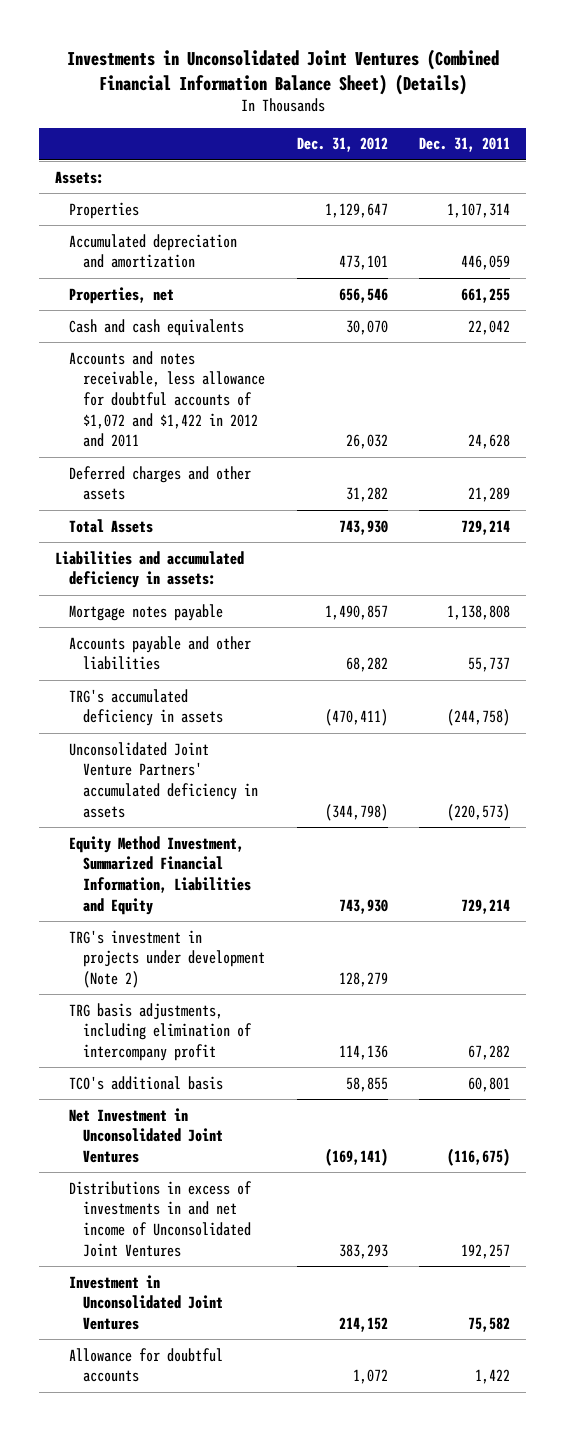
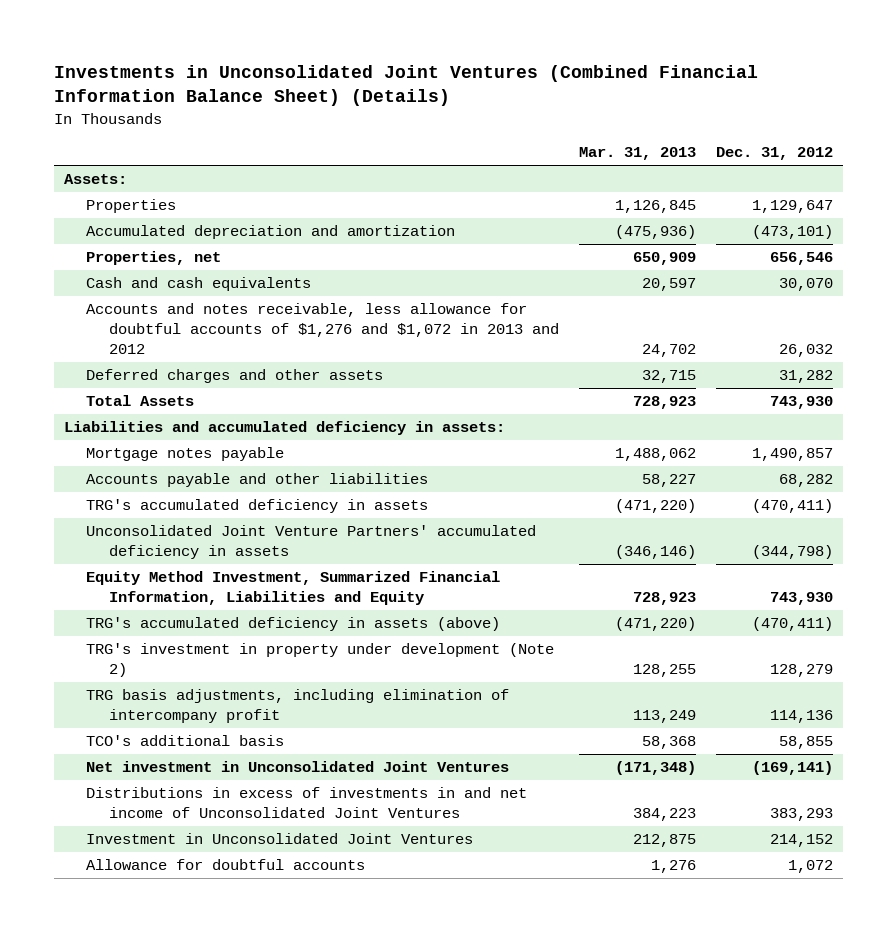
[419,137,511,153] Dec. 31, 2011 -> none
none -> [578,147,696,161] Mar. 31, 2013
[338,255,388,271] 473,101 -> [751,225,833,240] (473,101)
[69,350,265,448] Accounts and notes receivable, less allowance for doubtful accounts of $1,072 and $1,422 in 2012 and 2011 -> [86,303,559,355] Accounts and notes receivable, less allowance for doubtful accounts of $1,276 and $1,072 in 2013 and 2012
none -> [86,617,501,632] TRG's accumulated deficiency in assets (above)
[69,929,265,988] TRG's investment in projects under development (Note 2) -> [86,643,555,678] TRG's investment in property under development (Note 2)
[69,1107,223,1163] Net Investment in Unconsolidated Joint Ventures -> [86,761,510,773] Net investment in Unconsolidated Joint Ventures

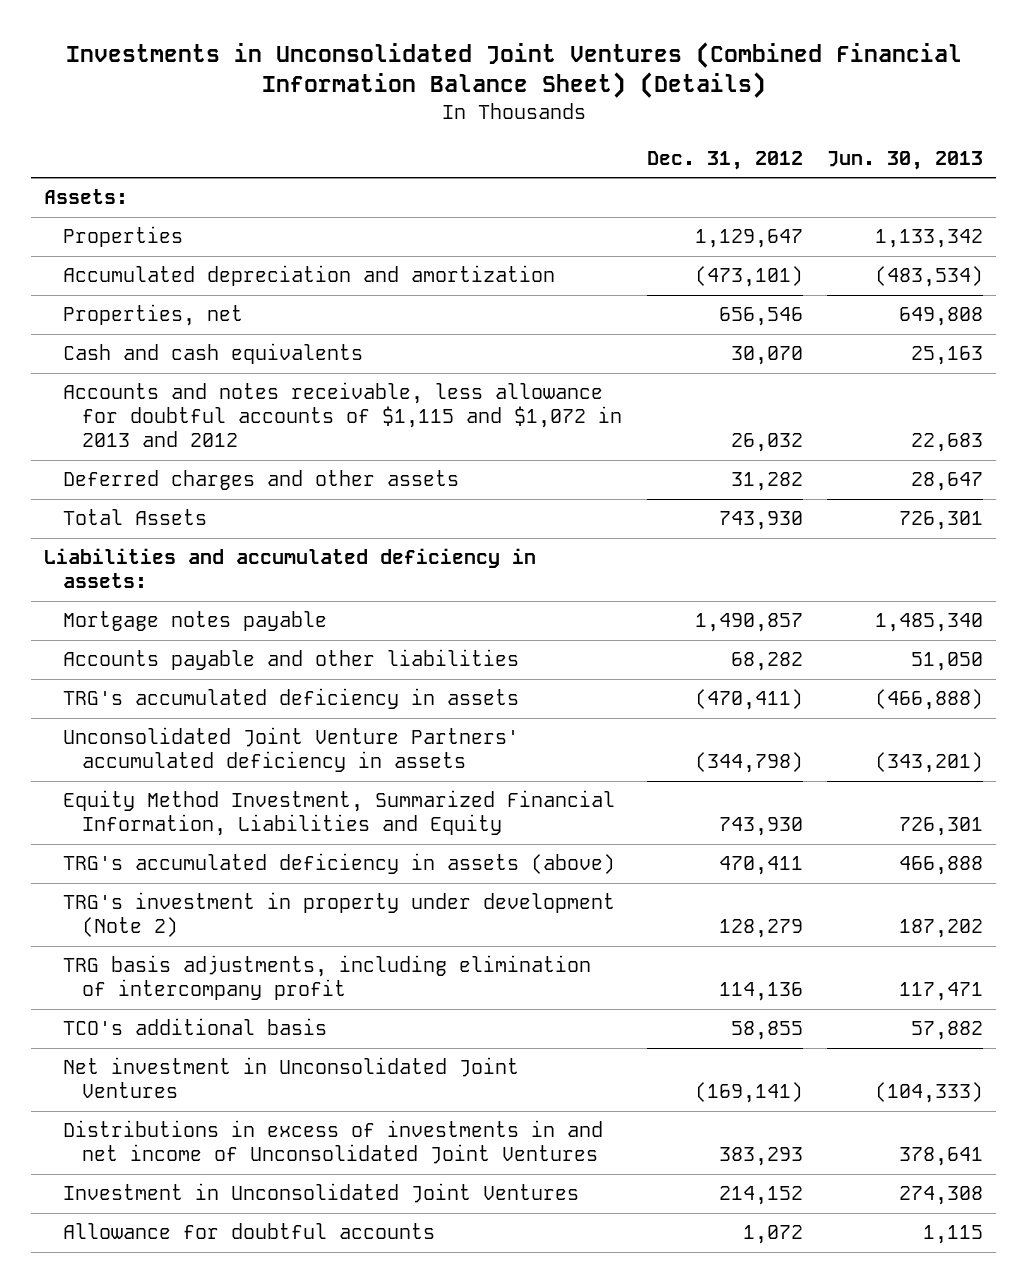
[578,147,696,161] Mar. 31, 2013 -> none
none -> [827,150,984,170] Jun. 30, 2013
[86,303,559,355] Accounts and notes receivable, less allowance for doubtful accounts of $1,276 and $1,072 in 2013 and 2012 -> [63,382,623,448] Accounts and notes receivable, less allowance for doubtful accounts of $1,115 and $1,072 in 2013 and 2012
[751,617,833,632] (470,411) -> [718,856,803,876] 470,411

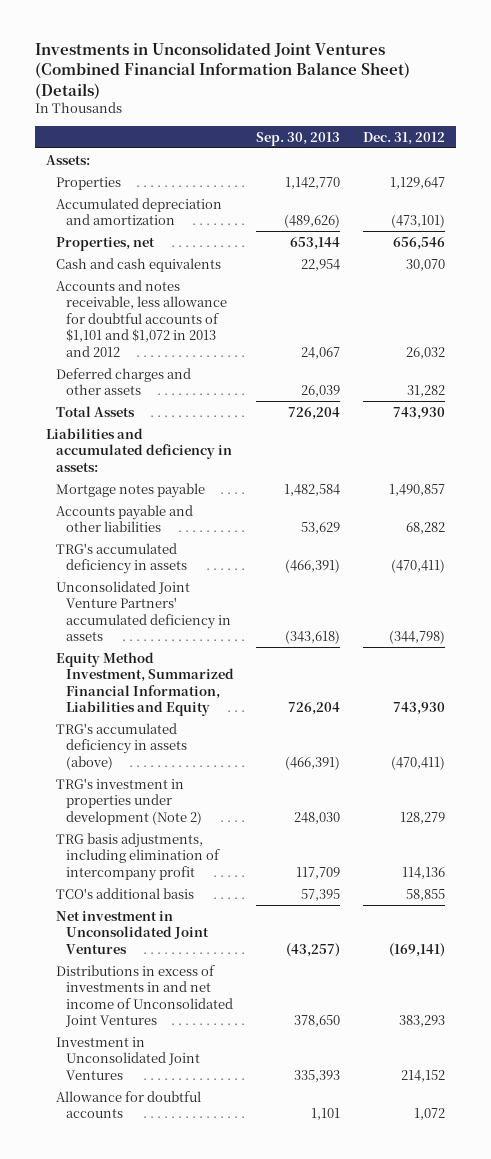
[827,150,984,170] Jun. 30, 2013 -> none
none -> [256,131,341,146] Sep. 30, 2013
[63,382,623,448] Accounts and notes receivable, less allowance for doubtful accounts of $1,115 and $1,072 in 2013 and 2012 -> [55,279,227,357] Accounts and notes receivable, less allowance for doubtful accounts of $1,101 and $1,072 in 2013 and 2012
[718,856,803,876] 470,411 -> [390,755,445,770] (470,411)
[63,892,616,938] TRG's investment in property under development (Note 2) -> [55,777,202,825] TRG's investment in properties under development (Note 2)

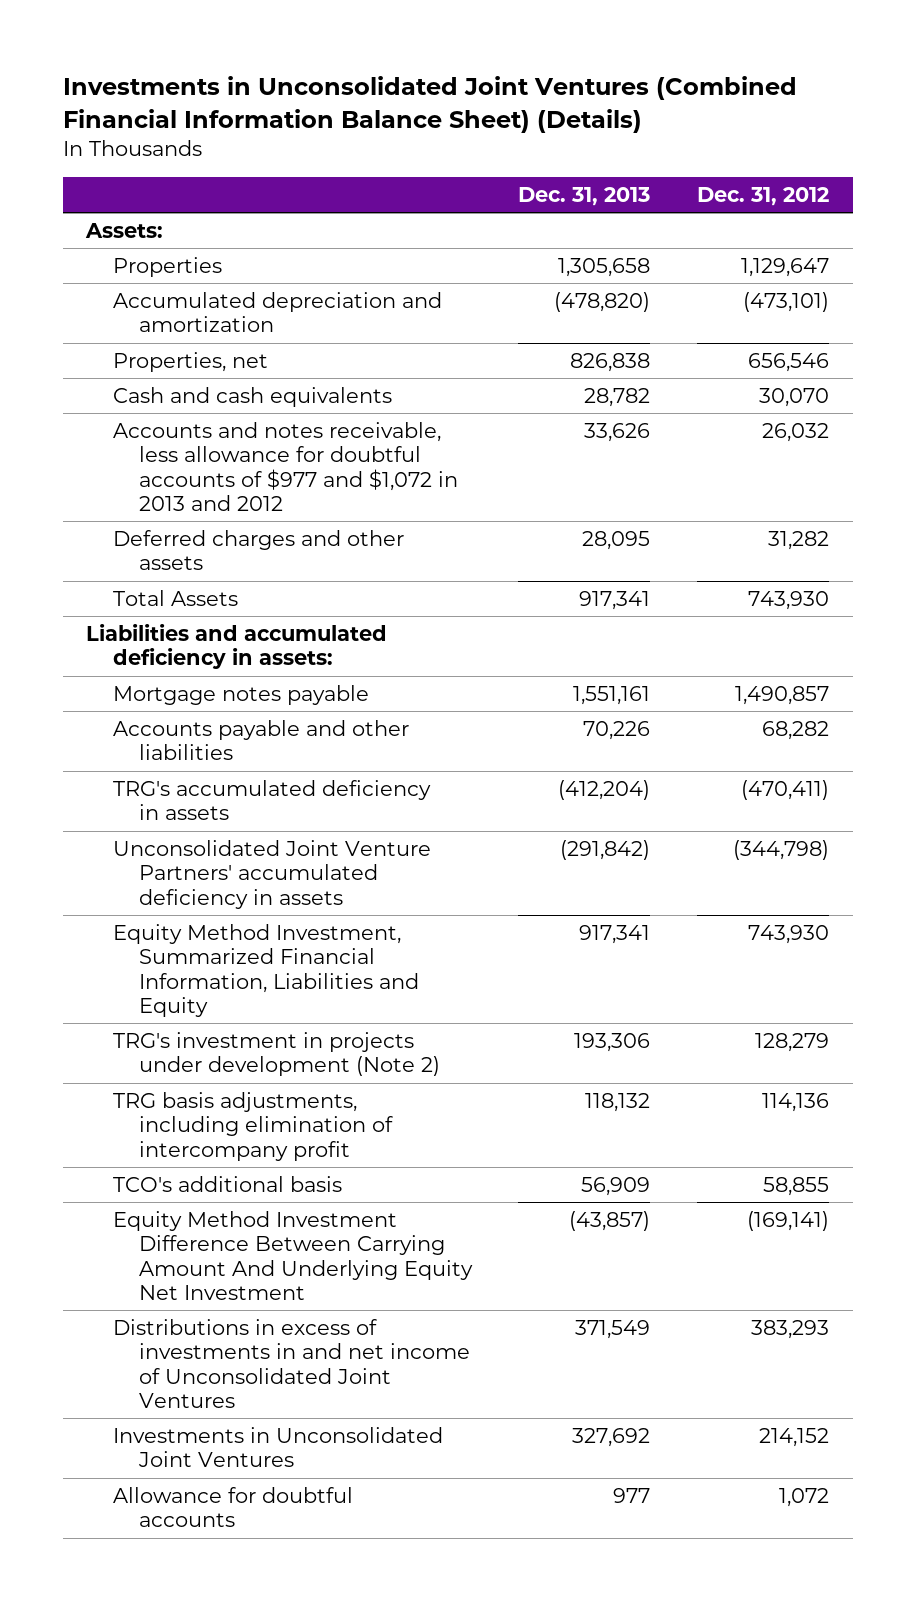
[256,131,341,146] Sep. 30, 2013 -> none
none -> [518,186,651,206] Dec. 31, 2013
[55,279,227,357] Accounts and notes receivable, less allowance for doubtful accounts of $1,101 and $1,072 in 2013 and 2012 -> [112,422,458,511] Accounts and notes receivable, less allowance for doubtful accounts of $977 and $1,072 in 2013 and 2012
[55,722,187,770] TRG's accumulated deficiency in assets (above) -> none
[55,777,202,825] TRG's investment in properties under development (Note 2) -> [112,1032,440,1077] TRG's investment in projects under development (Note 2)
[55,910,209,954] Net investment in Unconsolidated Joint Ventures -> [112,1211,473,1300] Equity Method Investment Difference Between Carrying Amount And Underlying Equity Net Investment
[55,1036,200,1080] Investment in Unconsolidated Joint Ventures -> [112,1427,443,1468] Investments in Unconsolidated Joint Ventures

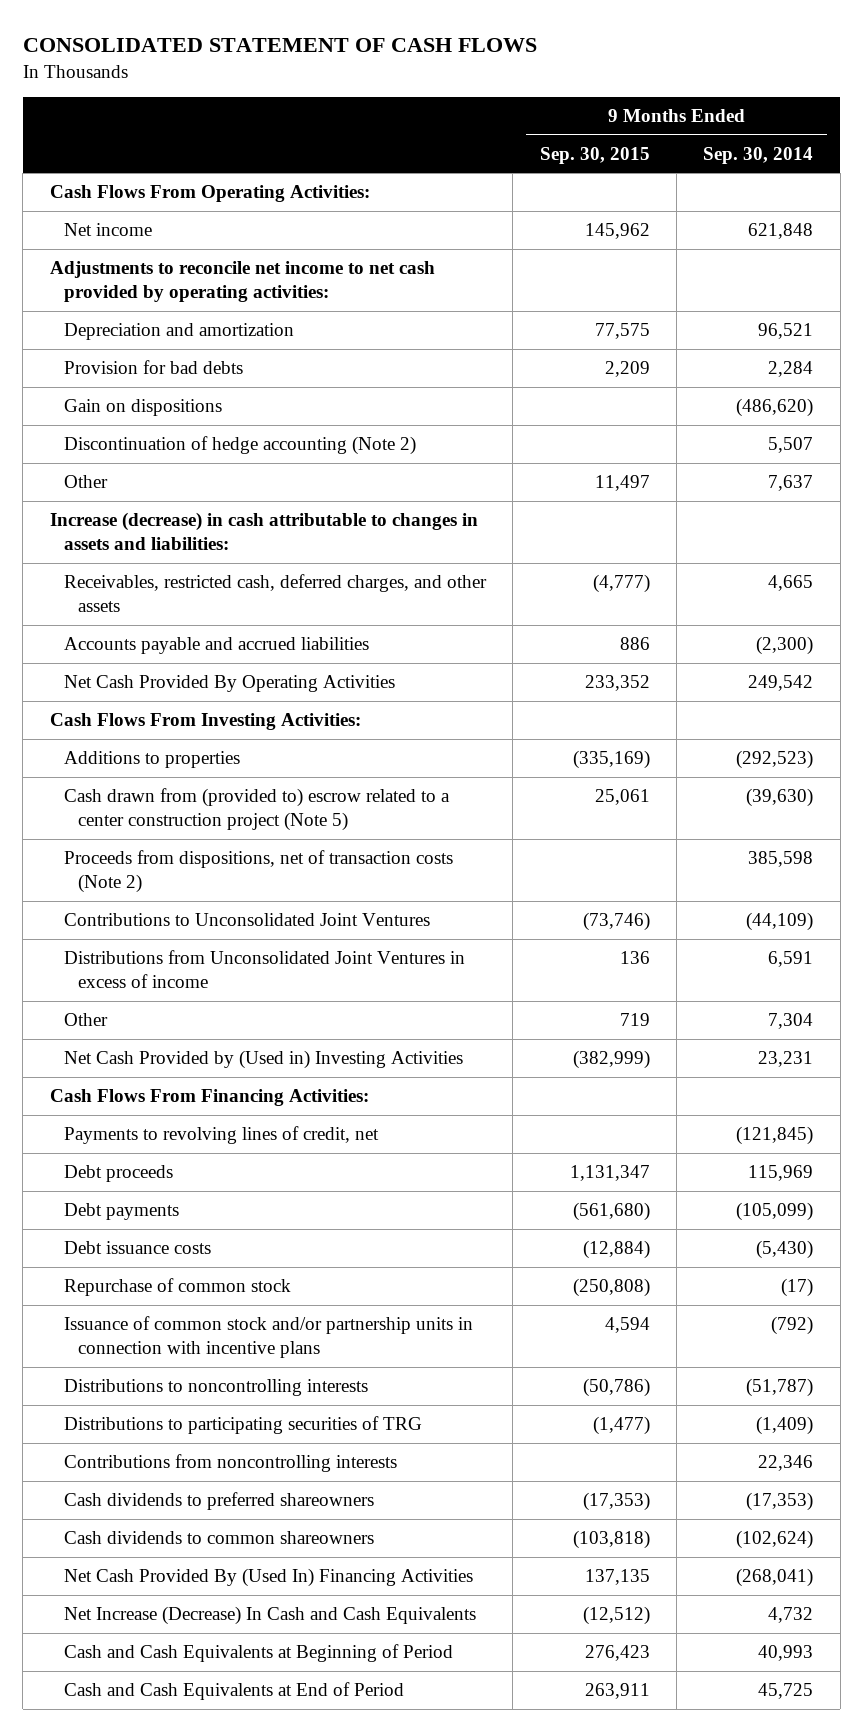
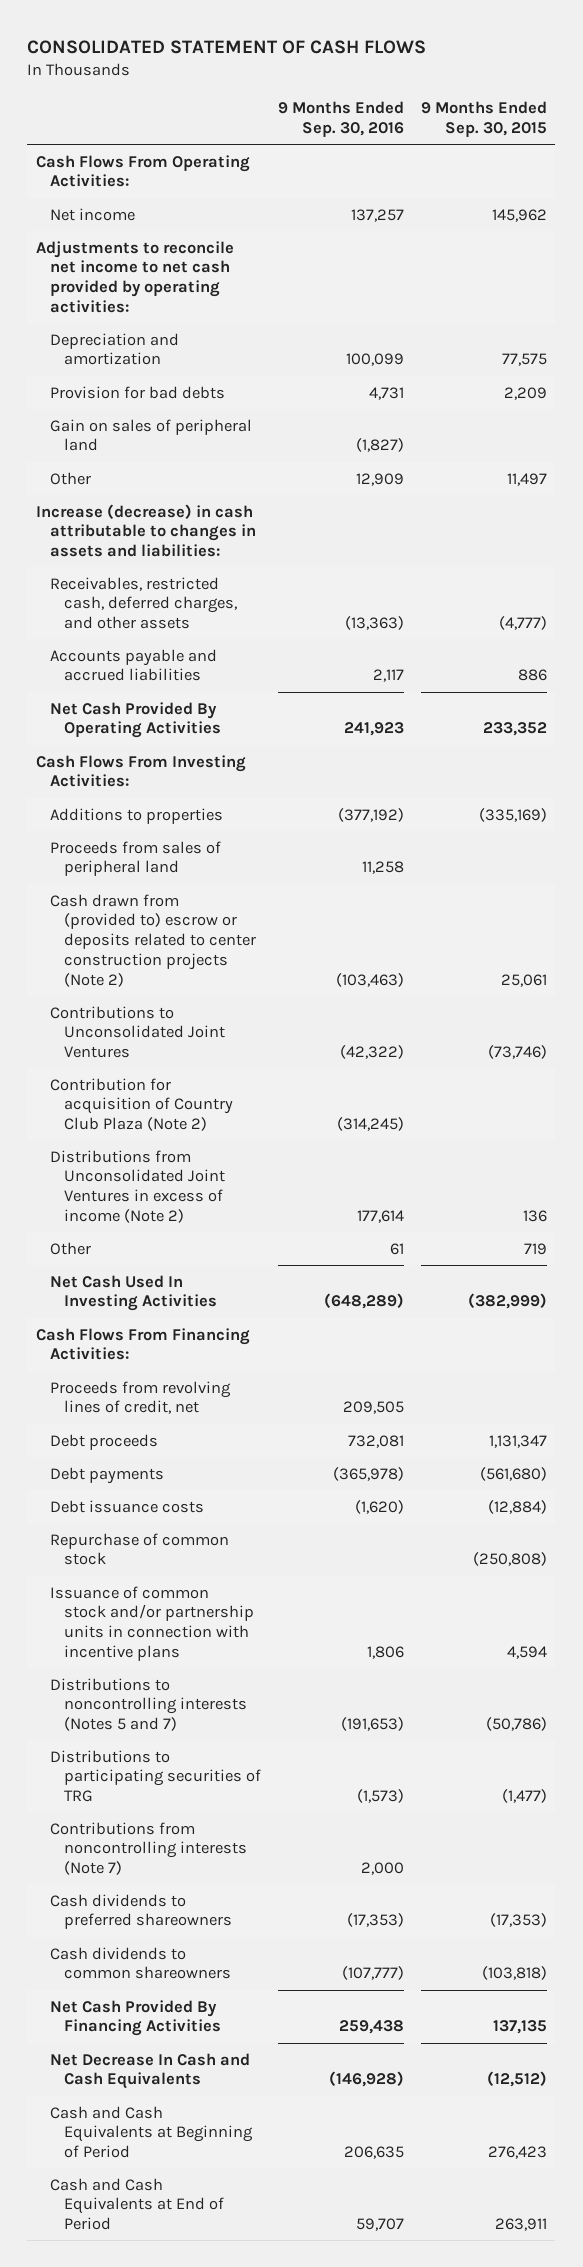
[703,146,814,164] Sep. 30, 2014 -> none
none -> [277,101,404,138] 9 Months Ended Sep. 30, 2016
[63,398,222,416] Gain on dispositions -> none
[63,435,416,455] Discontinuation of hedge accounting (Note 2) -> none
none -> [49,418,252,452] Gain on sales of peripheral land
[63,849,453,894] Proceeds from dispositions, net of transaction costs (Note 2) -> none
none -> [49,840,221,877] Proceeds from sales of peripheral land
[63,787,450,832] Cash drawn from (provided to) escrow related to a center construction project (Note 5) -> [49,893,256,987] Cash drawn from (provided to) escrow or deposits related to center construction projects (Note 2)
none -> [49,1077,233,1132] Contribution for acquisition of Country Club Plaza (Note 2)
[63,949,465,989] Distributions from Unconsolidated Joint Ventures in excess of income -> [49,1149,225,1223] Distributions from Unconsolidated Joint Ventures in excess of income (Note 2)
[63,1049,463,1069] Net Cash Provided by (Used in) Investing Activities -> [49,1274,217,1312] Net Cash Used In Investing Activities
[63,1125,379,1144] Payments to revolving lines of credit, net -> [49,1380,231,1415] Proceeds from revolving lines of credit, net
[63,1378,368,1396] Distributions to noncontrolling interests -> [49,1677,247,1732] Distributions to noncontrolling interests (Notes 5 and 7)
[63,1453,397,1472] Contributions from noncontrolling interests -> [49,1821,247,1876] Contributions from noncontrolling interests (Note 7)
[63,1567,473,1587] Net Cash Provided By (Used In) Financing Activities -> [49,1999,221,2037] Net Cash Provided By Financing Activities
[63,1605,476,1625] Net Increase (Decrease) In Cash and Cash Equivalents -> [49,2052,250,2090] Net Decrease In Cash and Cash Equivalents

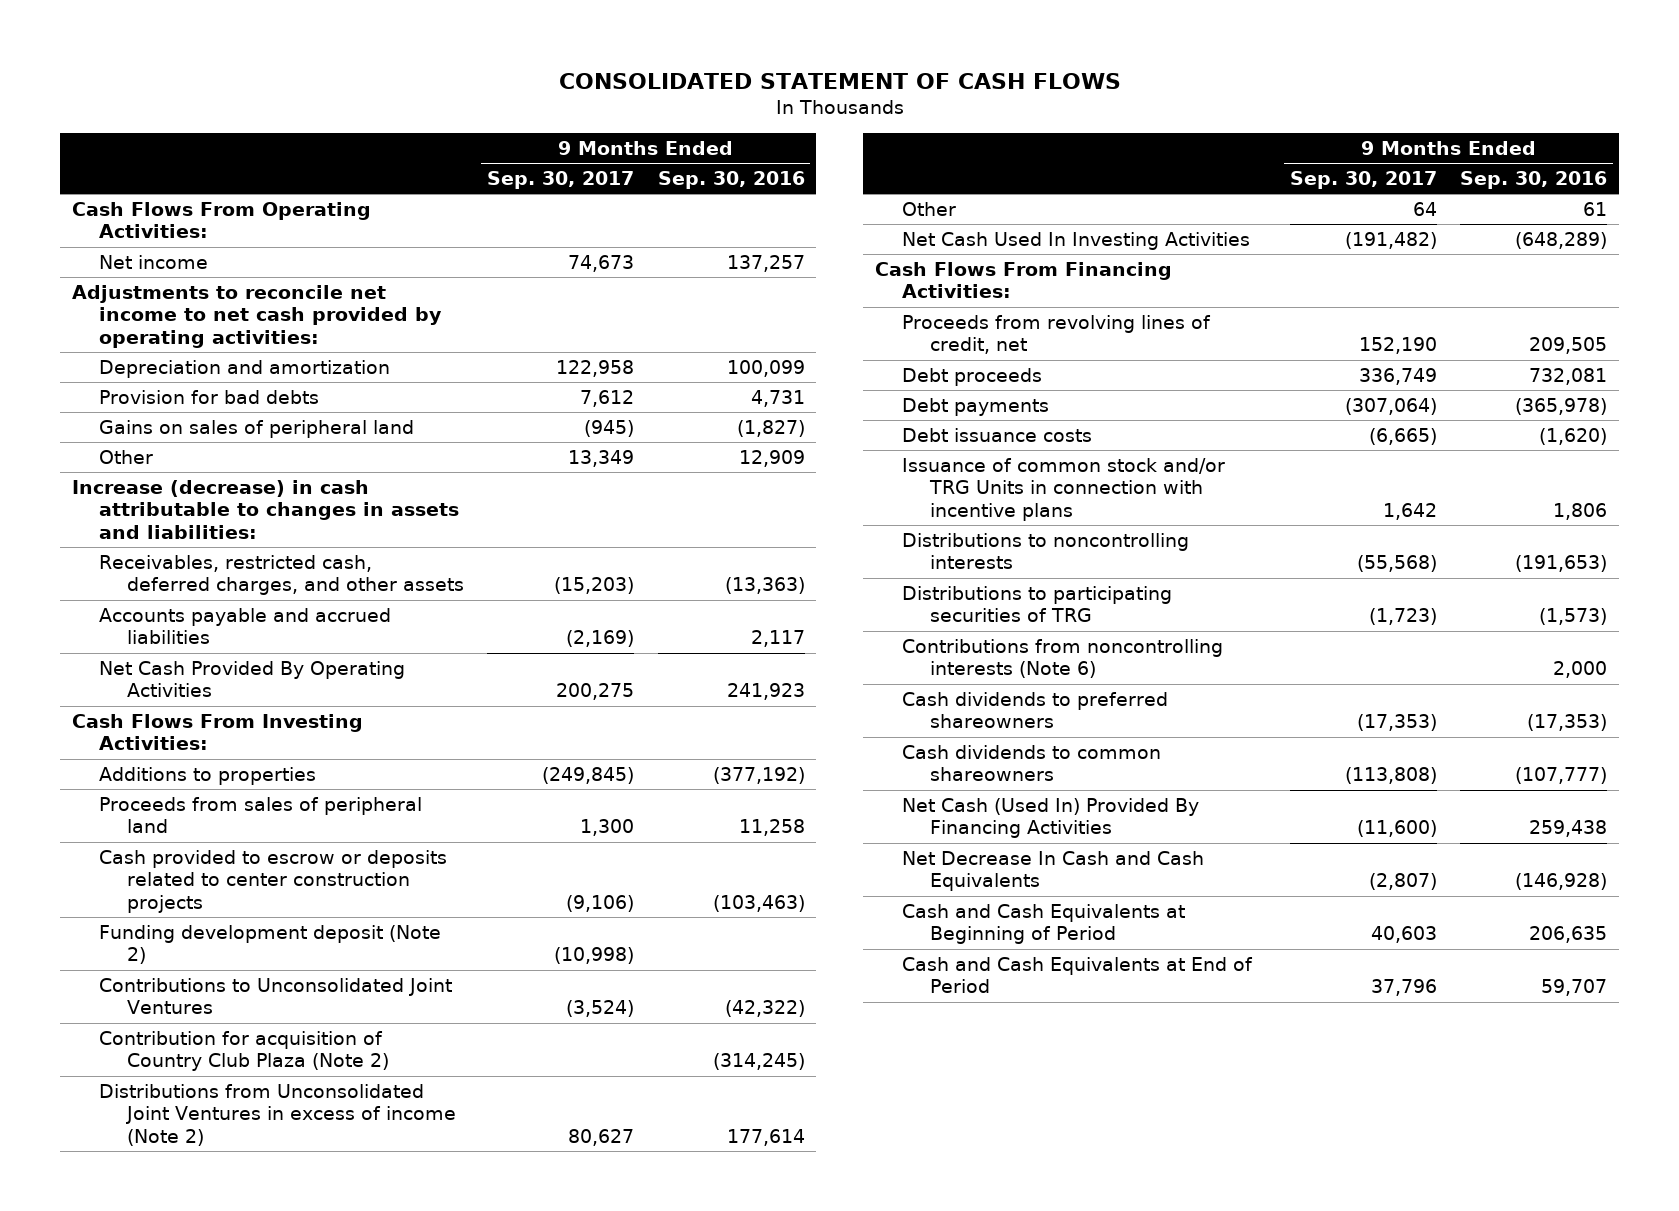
[420,101,547,138] 9 Months Ended Sep. 30, 2015 -> none
none -> [487,170,635,189] Sep. 30, 2017
[49,418,252,452] Gain on sales of peripheral land -> [99,419,415,438] Gains on sales of peripheral land
[49,893,256,987] Cash drawn from (provided to) escrow or deposits related to center construction projects (Note 2) -> [99,849,448,914] Cash provided to escrow or deposits related to center construction projects
none -> [99,924,442,965] Funding development deposit (Note 2)
[49,1532,229,1566] Repurchase of common stock -> none
[49,1585,254,1661] Issuance of common stock and/or partnership units in connection with incentive plans -> [902,457,1226,522] Issuance of common stock and/or TRG Units in connection with incentive plans
[49,1677,247,1732] Distributions to noncontrolling interests (Notes 5 and 7) -> [902,532,1190,570] Distributions to noncontrolling interests
[49,1821,247,1876] Contributions from noncontrolling interests (Note 7) -> [902,638,1224,679] Contributions from noncontrolling interests (Note 6)
[49,1999,221,2037] Net Cash Provided By Financing Activities -> [902,797,1200,839] Net Cash (Used In) Provided By Financing Activities

